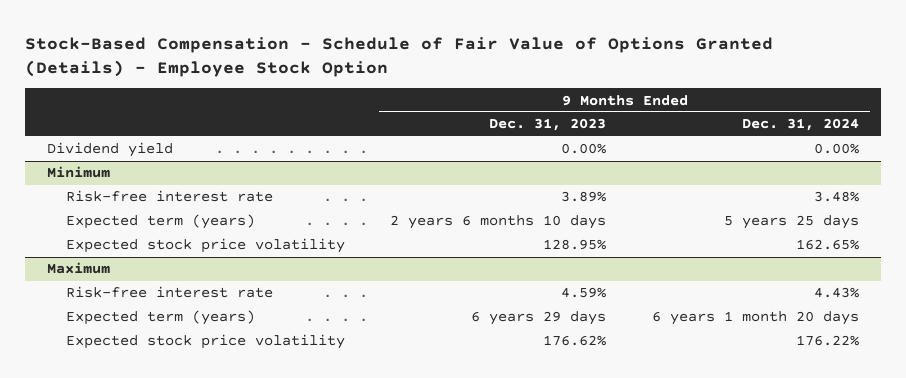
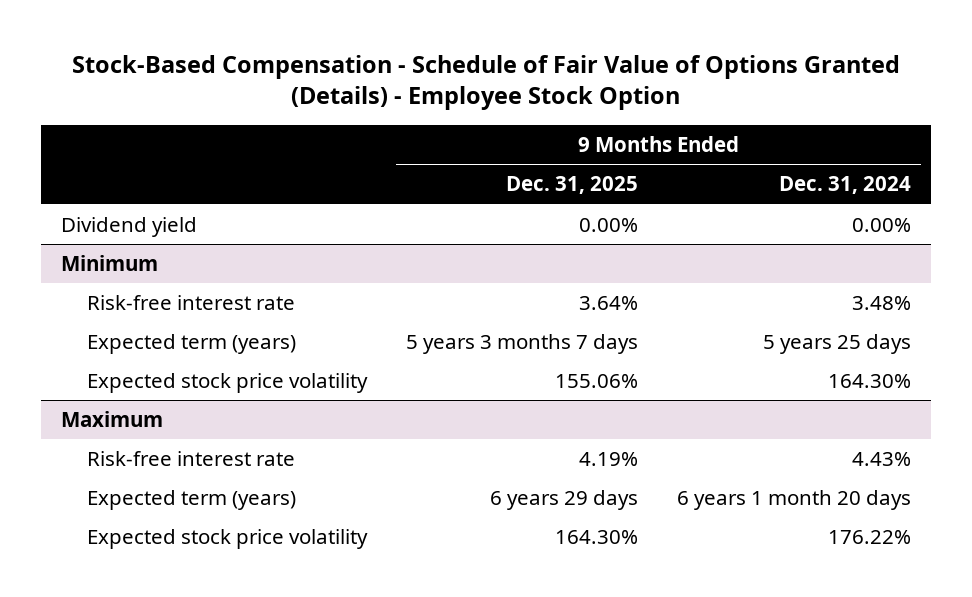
[489,118,607,132] Dec. 31, 2023 -> none
none -> [506,176,639,195] Dec. 31, 2025
[795,239,859,251] 162.65% -> [828,374,912,389] 164.30%

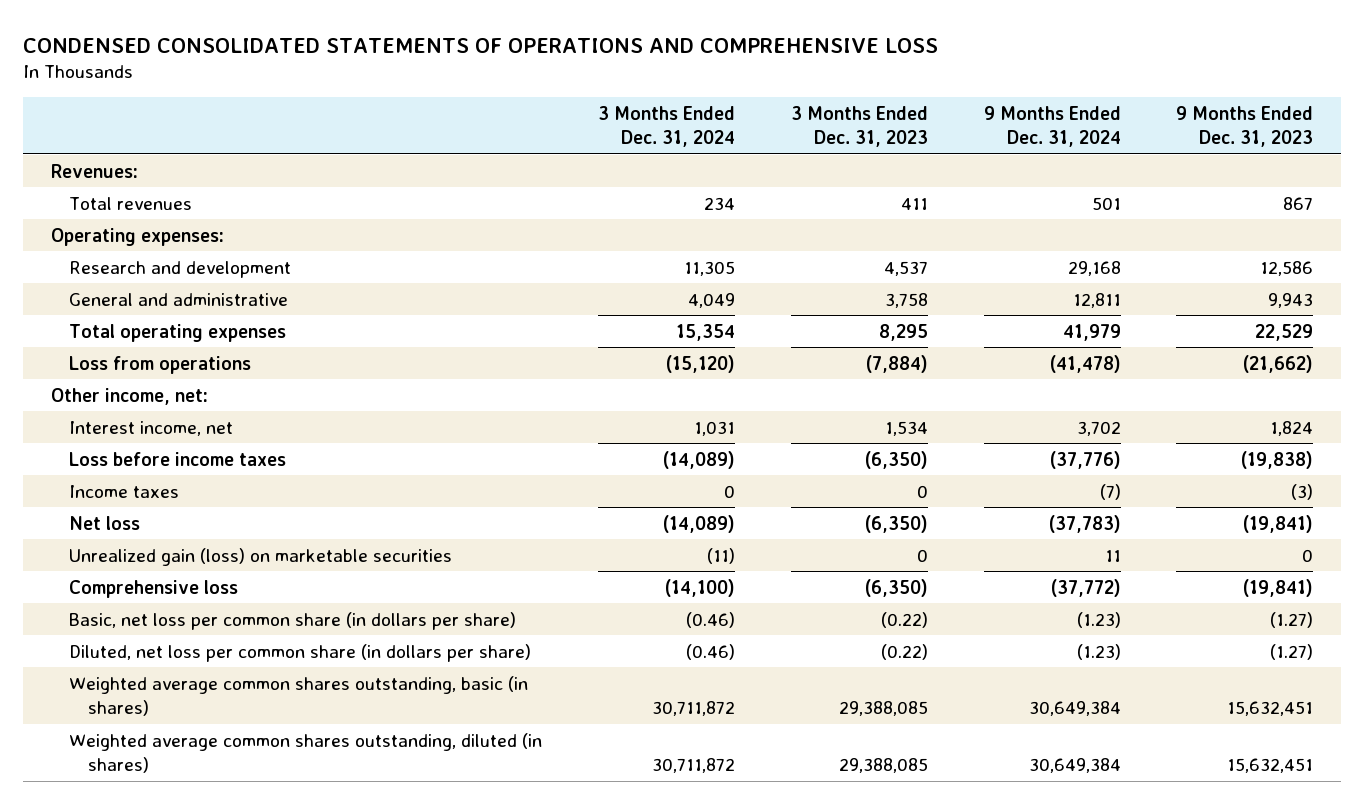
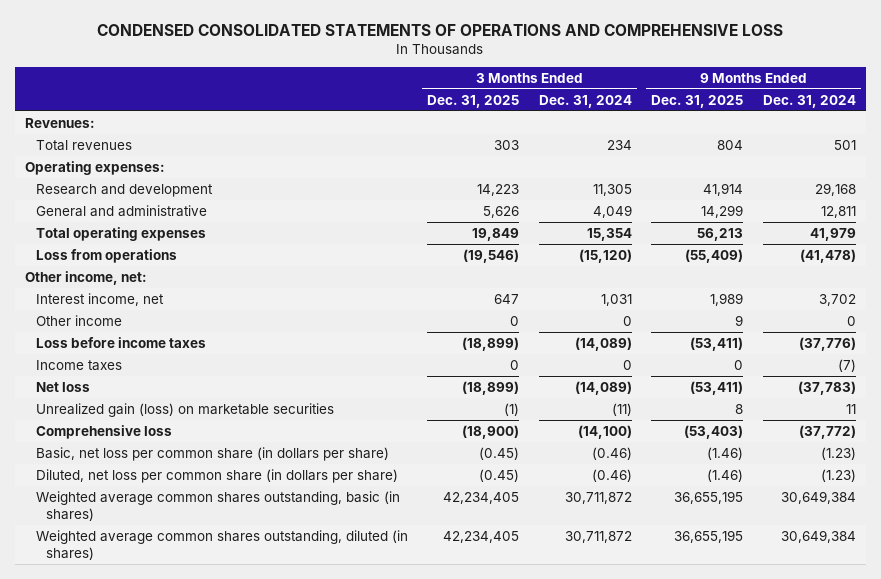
[790,105,928,148] 3 Months Ended Dec. 31, 2023 -> none
[1176,105,1314,148] 9 Months Ended Dec. 31, 2023 -> none
none -> [427,94,520,108] Dec. 31, 2025
none -> [651,94,744,108] Dec. 31, 2025
none -> [35,314,122,326] Other income

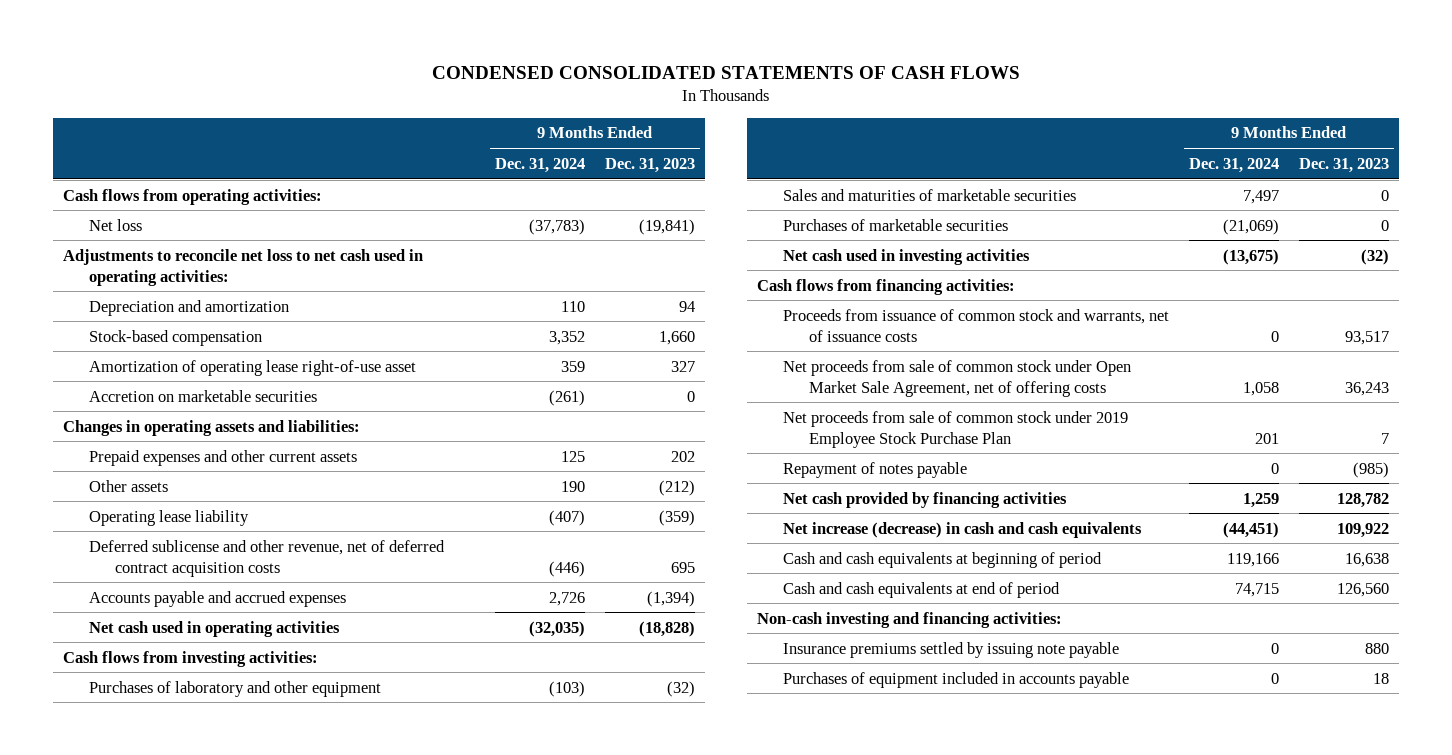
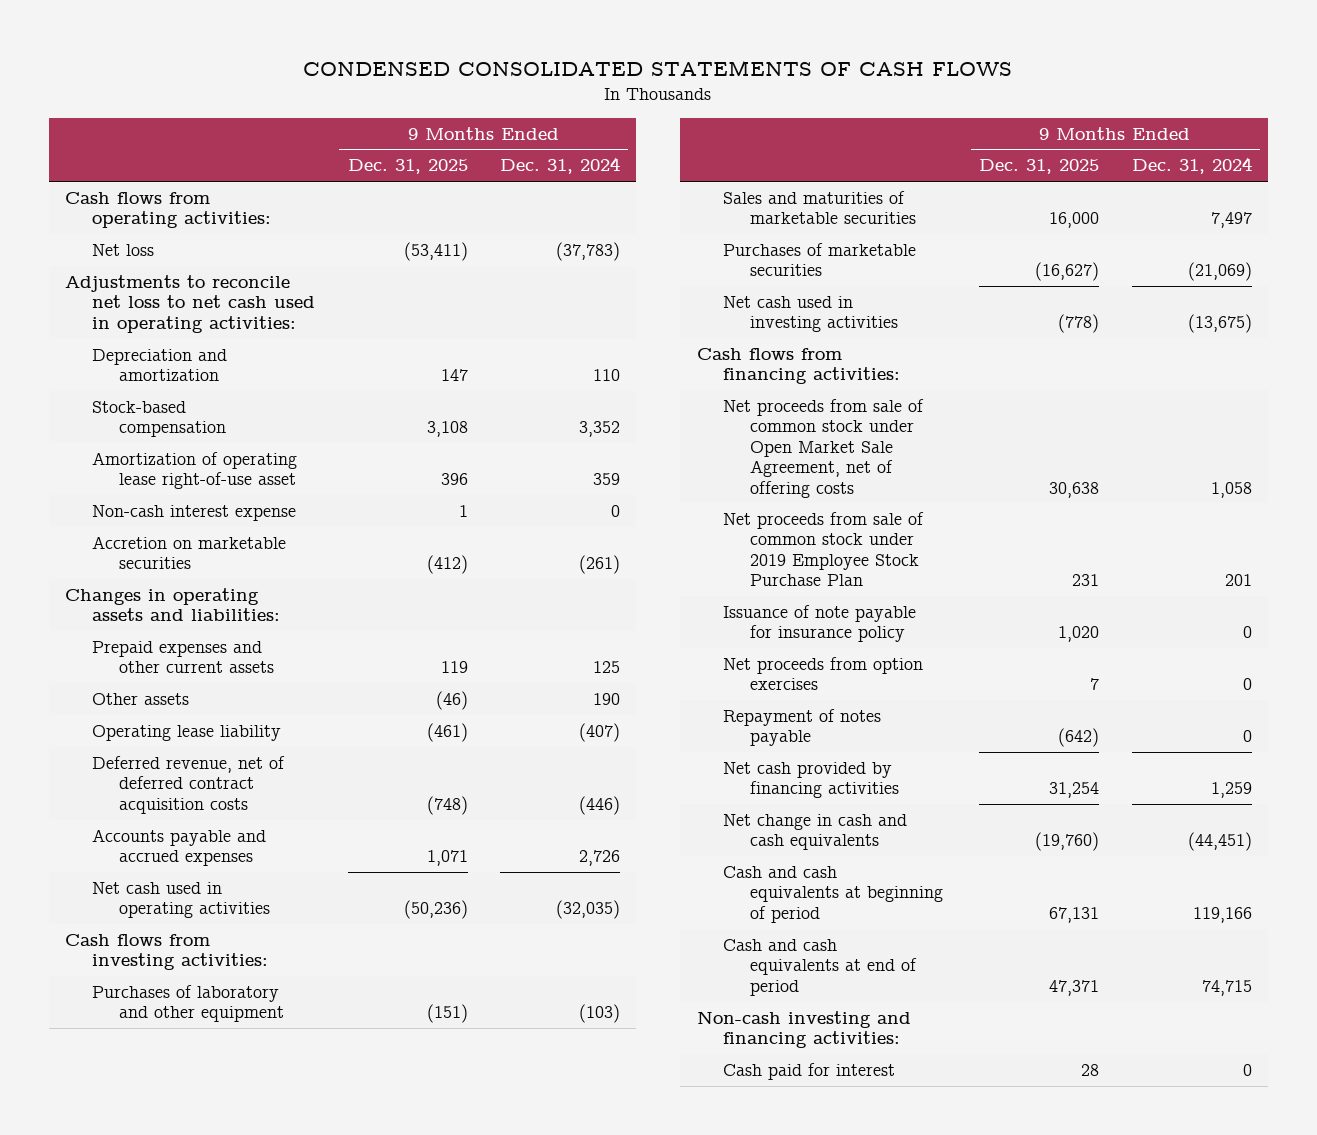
[605,157,696,173] Dec. 31, 2023 -> none
none -> [347,159,468,175] Dec. 31, 2025
none -> [91,505,296,522] Non-cash interest expense
[89,539,446,577] Deferred sublicense and other revenue, net of deferred contract acquisition costs -> [91,756,285,814] Deferred revenue, net of deferred contract acquisition costs
[782,308,1169,342] Proceeds from issuance of common stock and warrants, net of issuance costs -> none
none -> [723,605,917,643] Issuance of note payable for insurance policy
none -> [723,657,924,691] Net proceeds from option exercises
[782,521,1142,538] Net increase (decrease) in cash and cash equivalents -> [723,814,908,851] Net change in cash and cash equivalents
[782,641,1119,658] Insurance premiums settled by issuing note payable -> none
[782,671,1129,688] Purchases of equipment included in accounts payable -> none
none -> [723,1063,896,1081] Cash paid for interest

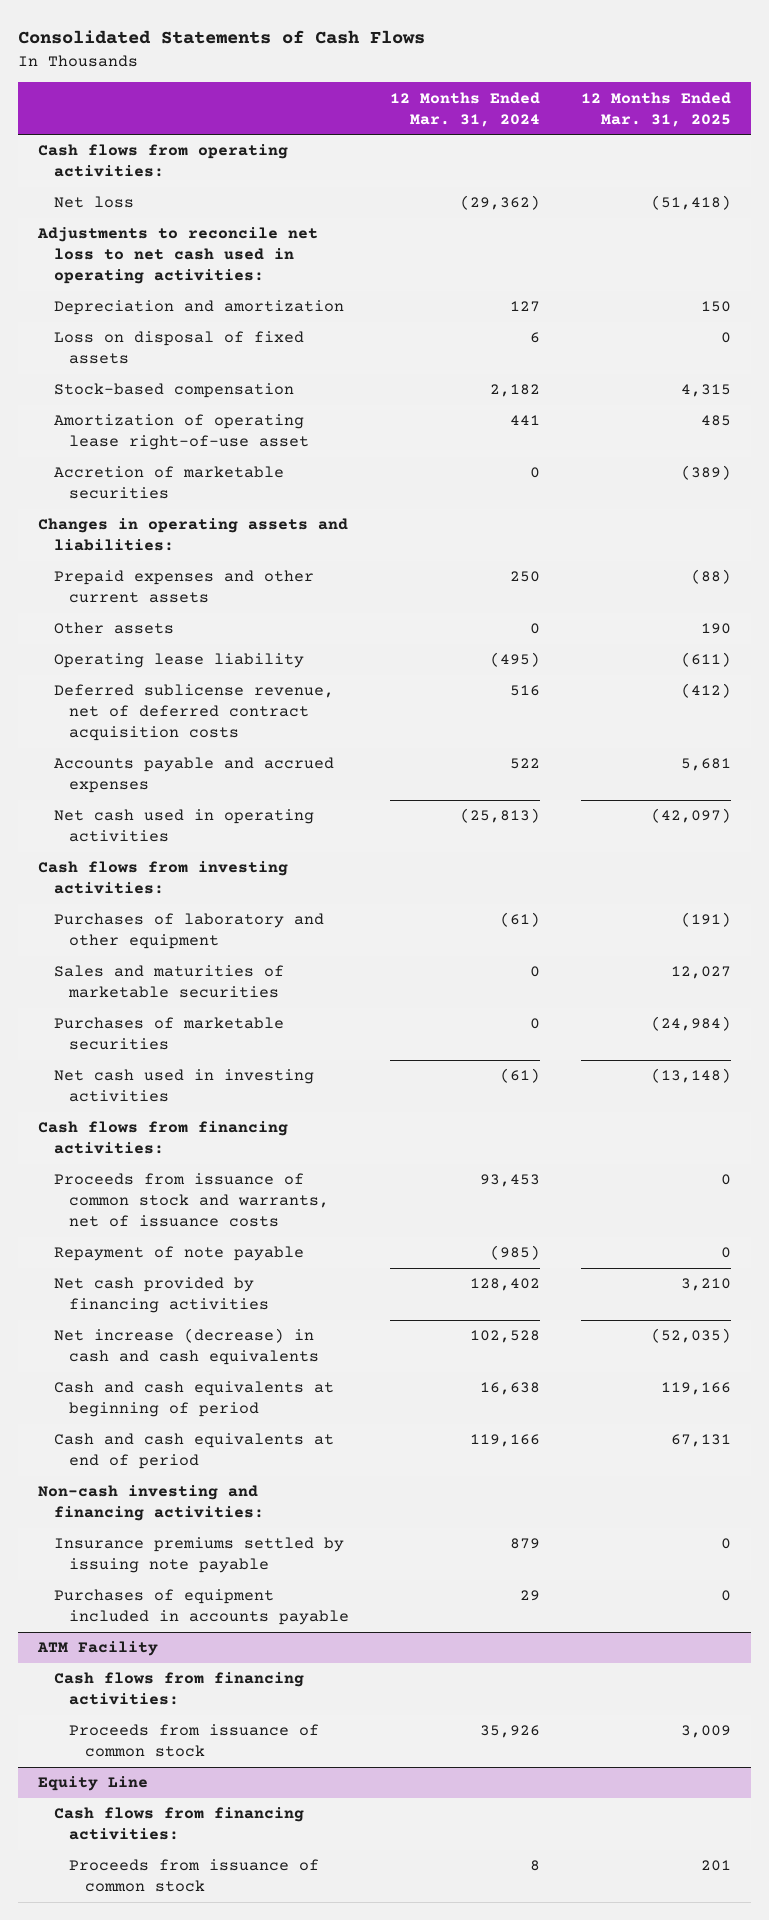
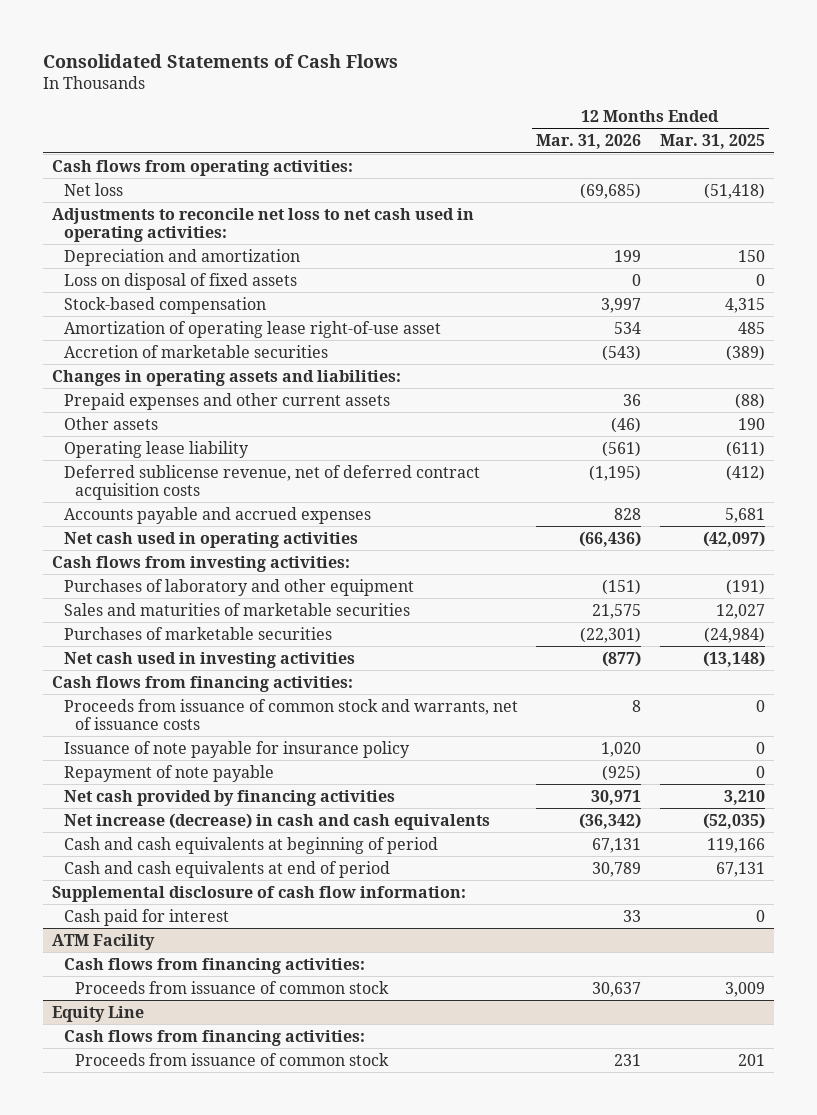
[389,91,540,127] 12 Months Ended Mar. 31, 2024 -> none
none -> [536,134,642,150] Mar. 31, 2026
none -> [63,740,410,758] Issuance of note payable for insurance policy
[38,1485,264,1522] Non-cash investing and financing activities: -> none
[53,1537,344,1574] Insurance premiums settled by issuing note payable -> none
[53,1589,350,1626] Purchases of equipment included in accounts payable -> none
none -> [52,885,467,902] Supplemental disclosure of cash flow information:
none -> [63,908,229,926] Cash paid for interest

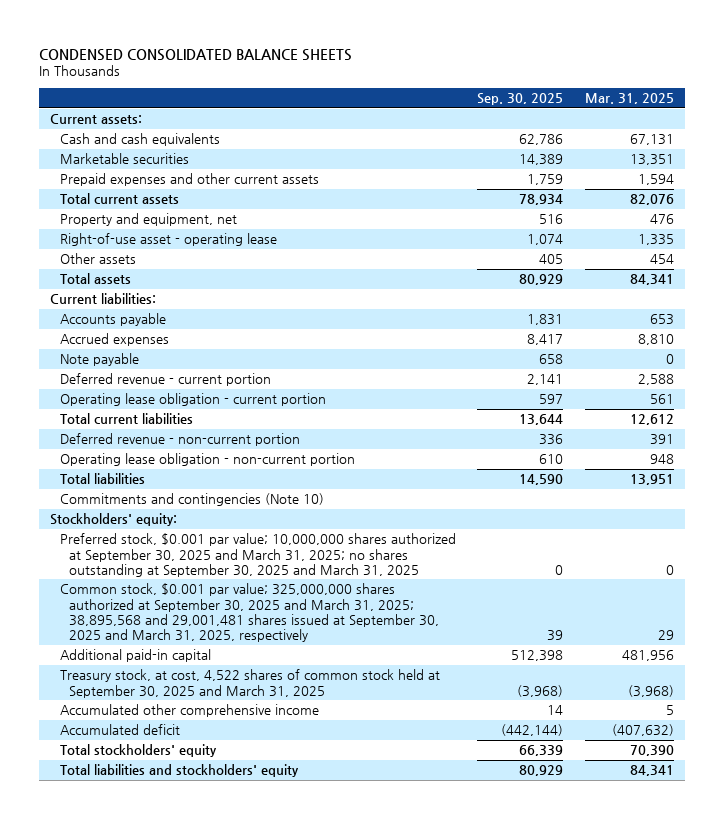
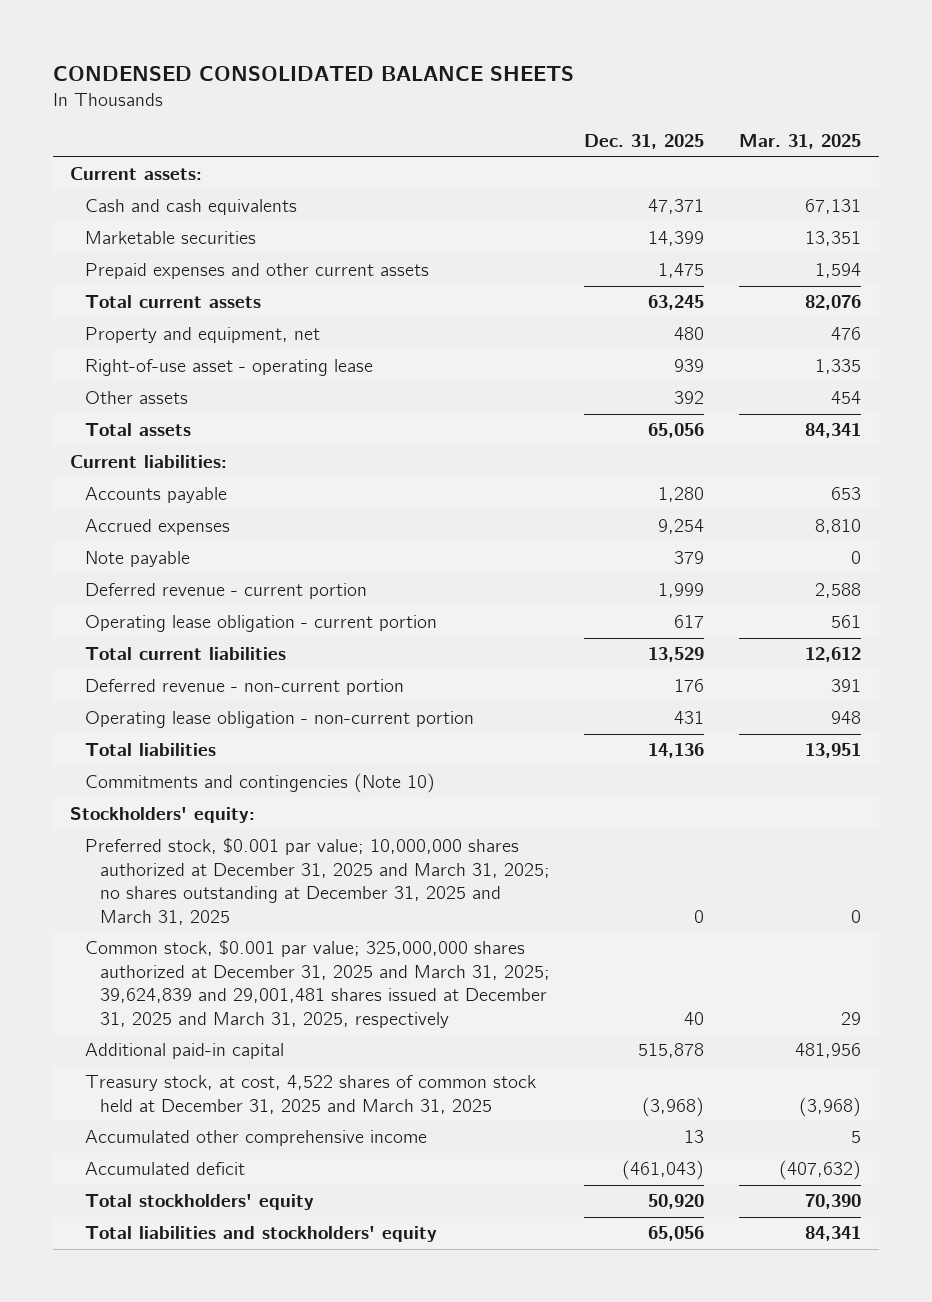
[477,93,564,106] Sep. 30, 2025 -> none
none -> [584,133,705,149] Dec. 31, 2025
[59,533,456,577] Preferred stock, $0.001 par value; 10,000,000 shares authorized at September 30, 2025 and March 31, 2025; no shares outstanding at September 30, 2025 and March 31, 2025 -> [85,838,550,925] Preferred stock, $0.001 par value; 10,000,000 shares authorized at December 31, 2025 and March 31, 2025; no shares outstanding at December 31, 2025 and March 31, 2025
[59,583,440,643] Common stock, $0.001 par value; 325,000,000 shares authorized at September 30, 2025 and March 31, 2025; 38,895,568 and 29,001,481 shares issued at September 30, 2025 and March 31, 2025, respectively -> [85,940,550,1028] Common stock, $0.001 par value; 325,000,000 shares authorized at December 31, 2025 and March 31, 2025; 39,624,839 and 29,001,481 shares issued at December 31, 2025 and March 31, 2025, respectively
[59,669,440,698] Treasury stock, at cost, 4,522 shares of common stock held at September 30, 2025 and March 31, 2025 -> [85,1075,537,1114] Treasury stock, at cost, 4,522 shares of common stock held at December 31, 2025 and March 31, 2025

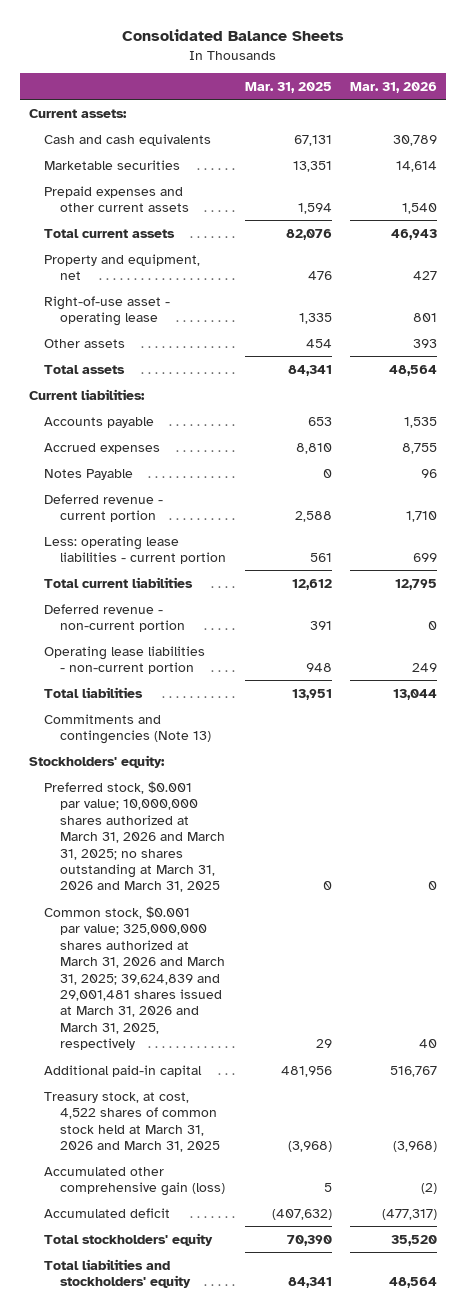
[52,66,574,82] CONDENSED CONSOLIDATED BALANCE SHEETS -> [121,28,344,41] Consolidated Balance Sheets
[584,133,705,149] Dec. 31, 2025 -> none
none -> [349,81,437,93] Mar. 31, 2026
[85,551,191,568] Note payable -> none
none -> [44,468,134,480] Notes Payable
[85,615,438,633] Operating lease obligation - current portion -> [44,535,227,565] Less: operating lease liabilities - current portion
[85,711,475,729] Operating lease obligation - non-current portion -> [44,645,206,675] Operating lease liabilities - non-current portion
[85,773,436,794] Commitments and contingencies (Note 10) -> [44,713,212,745] Commitments and contingencies (Note 13)
[85,838,550,925] Preferred stock, $0.001 par value; 10,000,000 shares authorized at December 31, 2025 and March 31, 2025; no shares outstanding at December 31, 2025 and March 31, 2025 -> [44,780,226,893] Preferred stock, $0.001 par value; 10,000,000 shares authorized at March 31, 2026 and March 31, 2025; no shares outstanding at March 31, 2026 and March 31, 2025
[85,940,550,1028] Common stock, $0.001 par value; 325,000,000 shares authorized at December 31, 2025 and March 31, 2025; 39,624,839 and 29,001,481 shares issued at December 31, 2025 and March 31, 2025, respectively -> [44,905,226,1051] Common stock, $0.001 par value; 325,000,000 shares authorized at March 31, 2026 and March 31, 2025; 39,624,839 and 29,001,481 shares issued at March 31, 2026 and March 31, 2025, respectively
[85,1075,537,1114] Treasury stock, at cost, 4,522 shares of common stock held at December 31, 2025 and March 31, 2025 -> [44,1091,221,1153] Treasury stock, at cost, 4,522 shares of common stock held at March 31, 2026 and March 31, 2025
[85,1130,428,1147] Accumulated other comprehensive income -> [44,1166,226,1197] Accumulated other comprehensive gain (loss)

